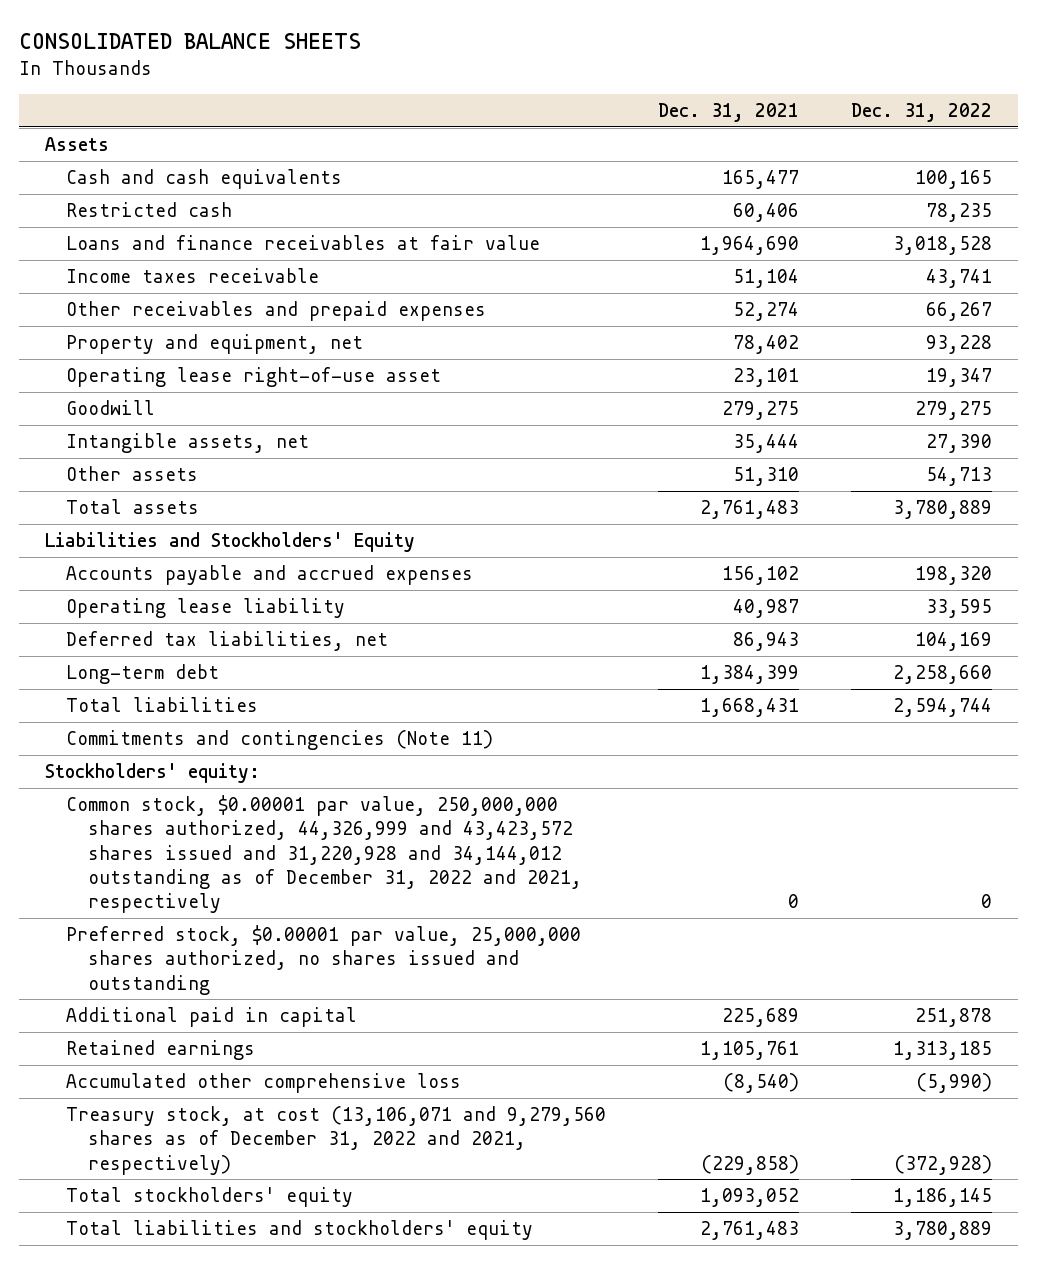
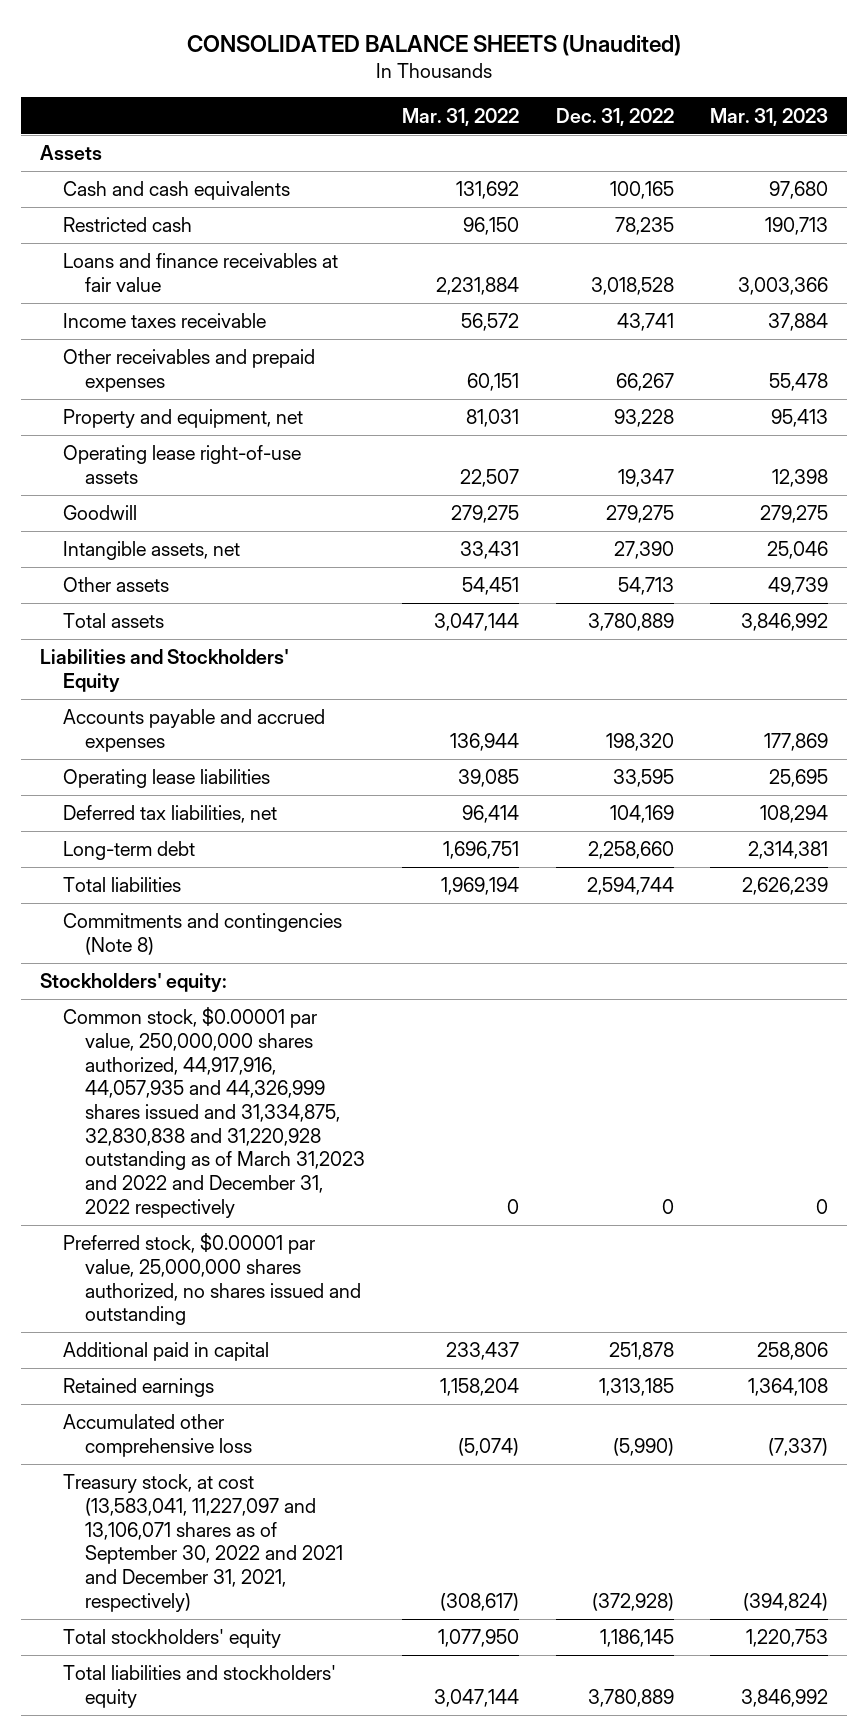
[18,32,361,49] CONSOLIDATED BALANCE SHEETS -> [187,34,682,56] CONSOLIDATED BALANCE SHEETS (Unaudited)
[658,102,800,122] Dec. 31, 2021 -> none
none -> [401,107,519,126] Mar. 31, 2022
none -> [710,107,829,126] Mar. 31, 2023
[66,366,442,387] Operating lease right-of-use asset -> [62,445,301,484] Operating lease right-of-use assets
[66,597,346,618] Operating lease liability -> [62,769,270,789] Operating lease liabilities
[66,729,494,750] Commitments and contingencies (Note 11) -> [62,913,342,955] Commitments and contingencies (Note 8)
[66,794,583,914] Common stock, $0.00001 par value, 250,000,000 shares authorized, 44,326,999 and 43,423,572 shares issued and 31,220,928 and 34,144,012 outstanding as of December 31, 2022 and 2021, respectively -> [62,1007,366,1218] Common stock, $0.00001 par value, 250,000,000 shares authorized, 44,917,916, 44,057,935 and 44,326,999 shares issued and 31,334,875, 32,830,838 and 31,220,928 outstanding as of March 31,2023 and 2022 and December 31, 2022 respectively
[66,1105,607,1175] Treasury stock, at cost (13,106,071 and 9,279,560 shares as of December 31, 2022 and 2021, respectively) -> [62,1474,344,1612] Treasury stock, at cost (13,583,041, 11,227,097 and 13,106,071 shares as of September 30, 2022 and 2021 and December 31, 2021, respectively)

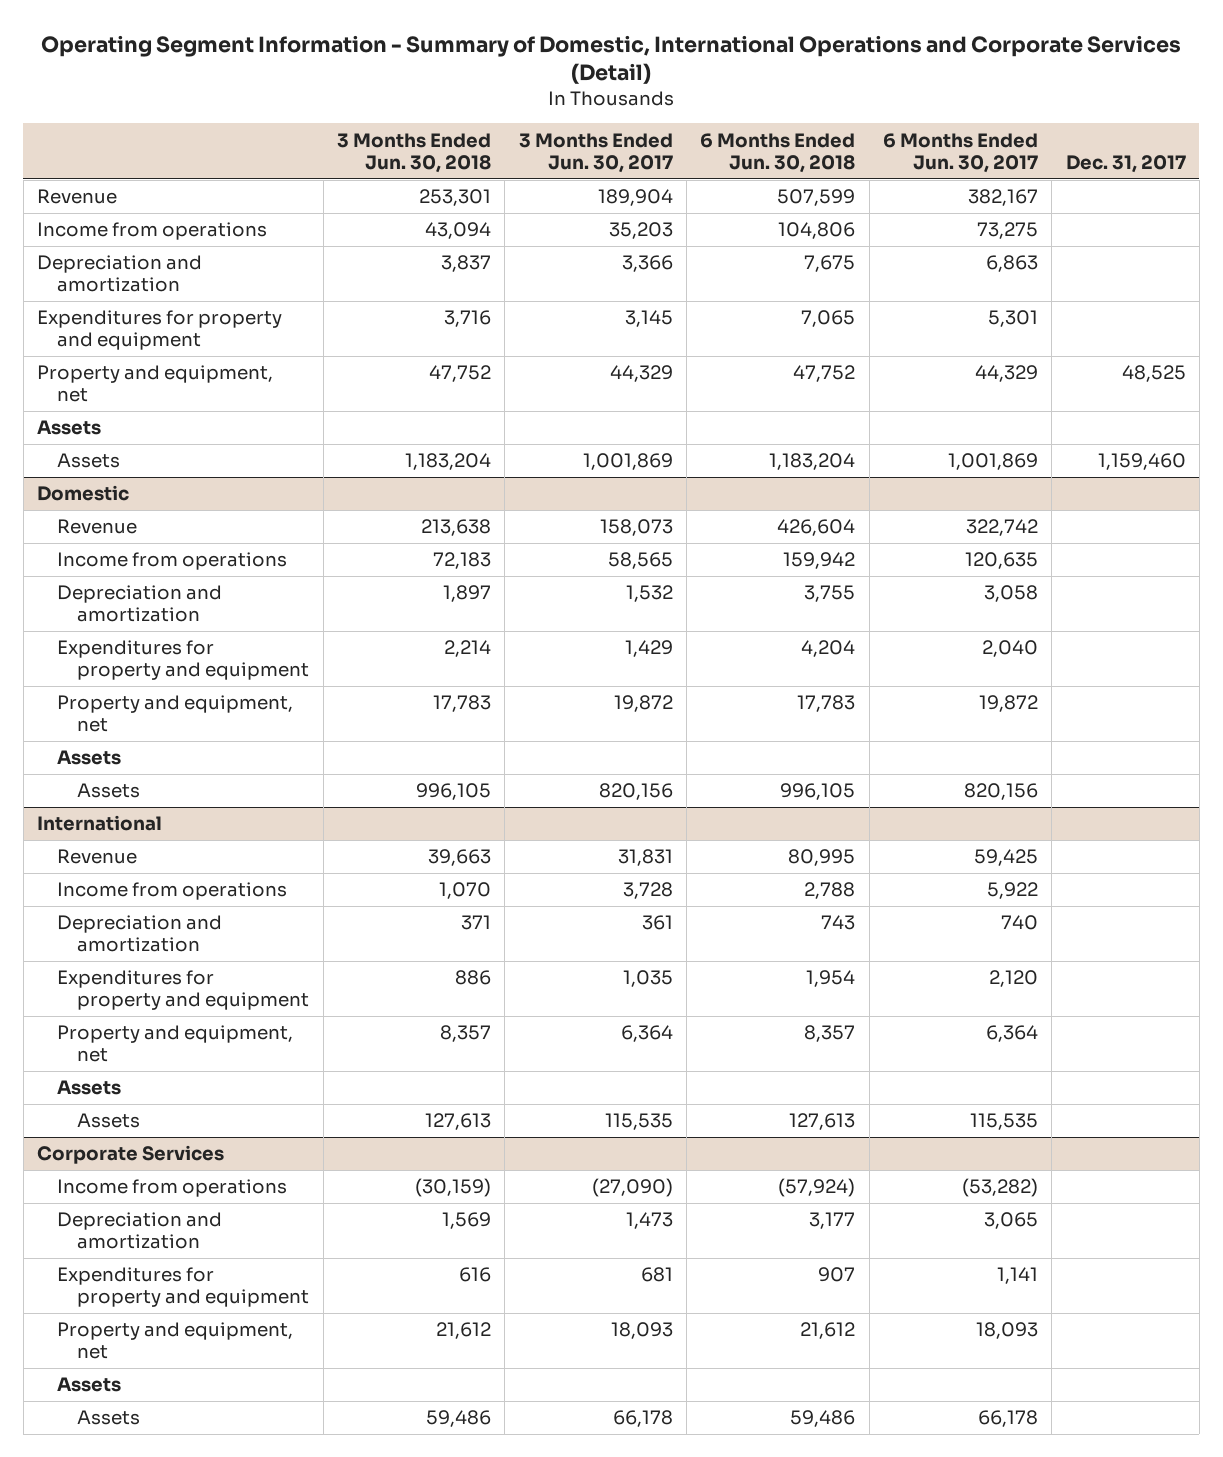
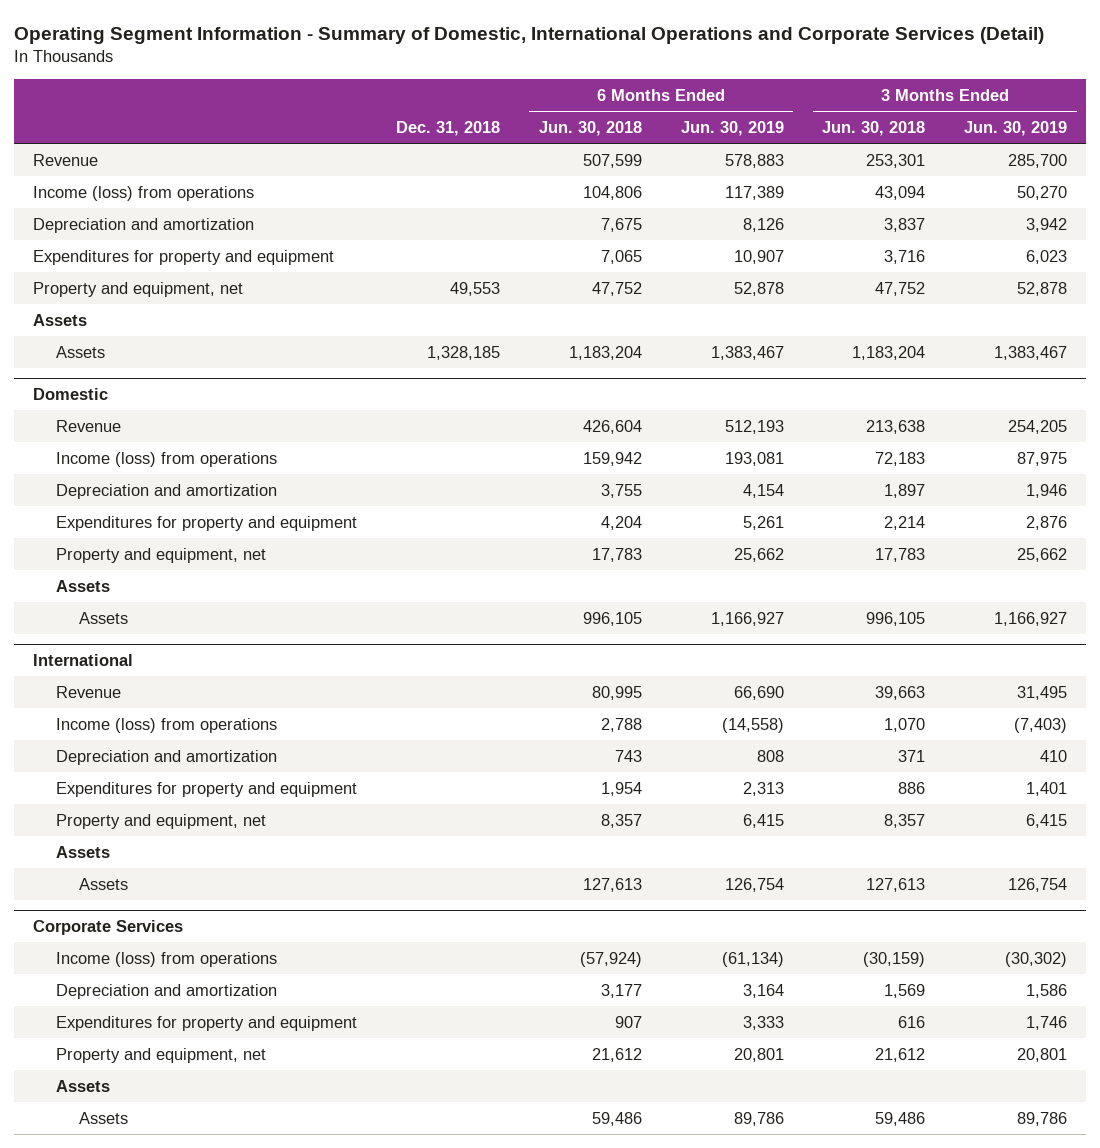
[518,132,673,173] 3 Months Ended Jun. 30, 2017 -> none
[882,132,1038,173] 6 Months Ended Jun. 30, 2017 -> none
[1065,154,1186,173] Dec. 31, 2017 -> none
none -> [395,120,500,136] Dec. 31, 2018
none -> [680,120,784,136] Jun. 30, 2019
none -> [964,120,1068,136] Jun. 30, 2019
[37,222,268,241] Income from operations -> [33,185,255,201] Income (loss) from operations
[57,552,288,571] Income from operations -> [56,451,278,467] Income (loss) from operations
[57,882,288,901] Income from operations -> [56,717,278,733] Income (loss) from operations
[57,1179,288,1198] Income from operations -> [56,951,278,967] Income (loss) from operations

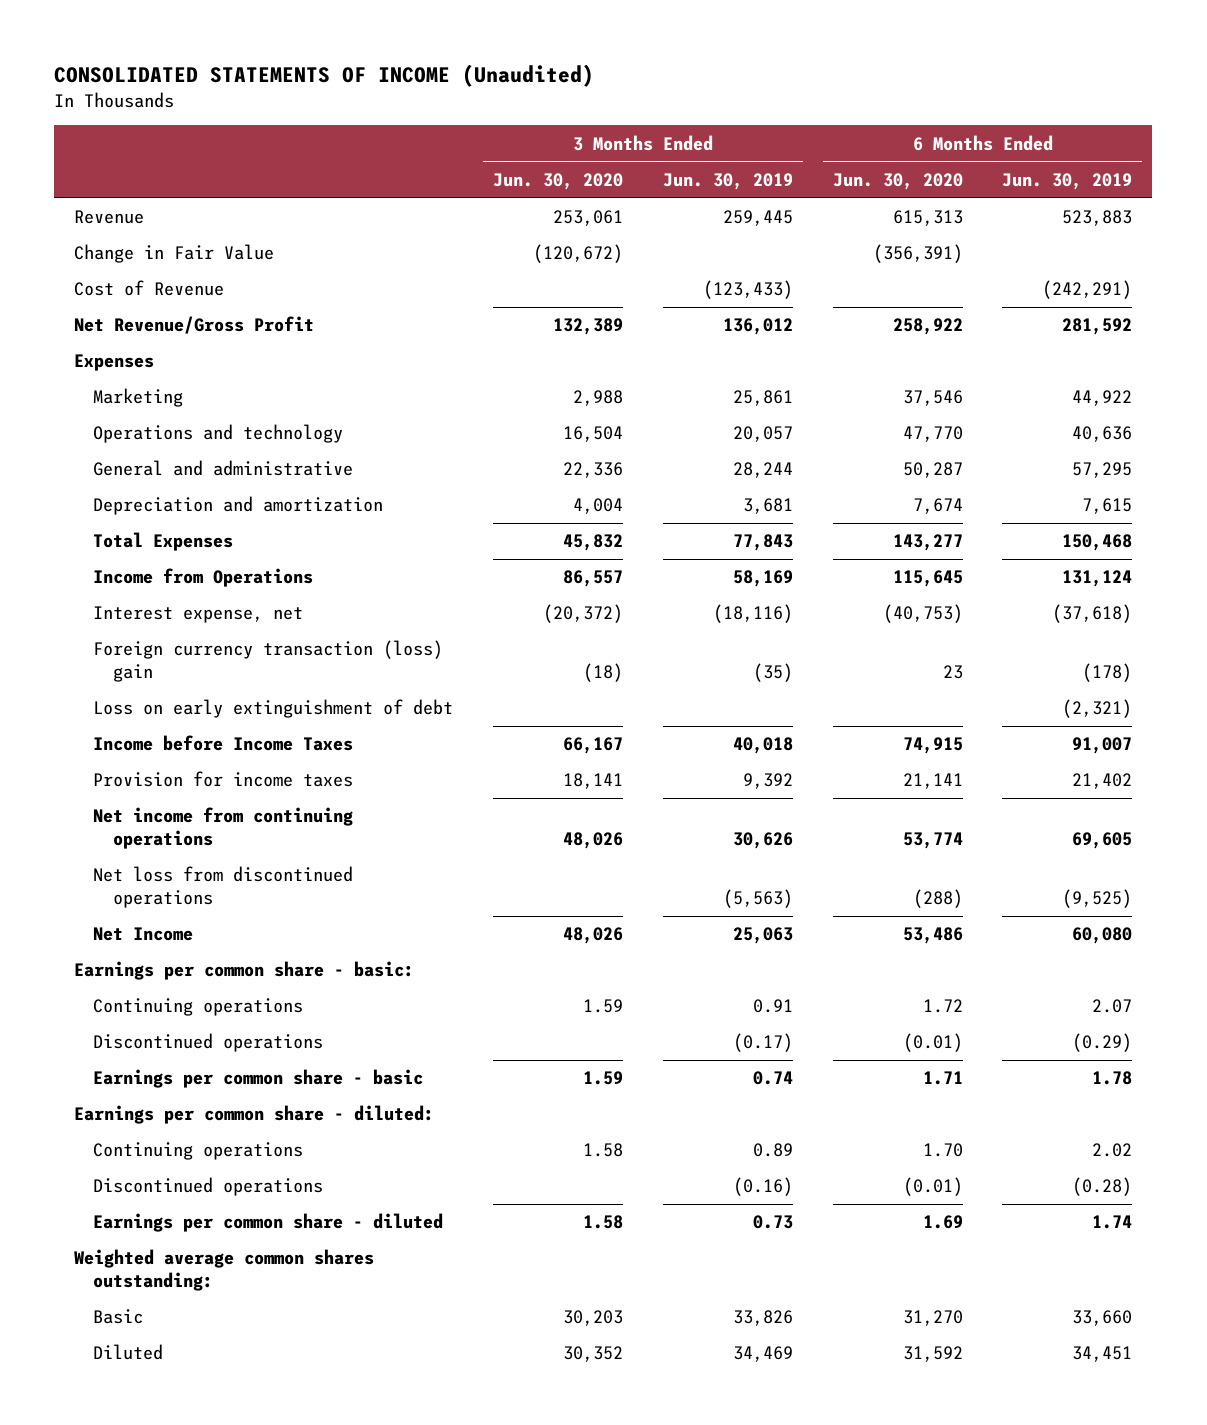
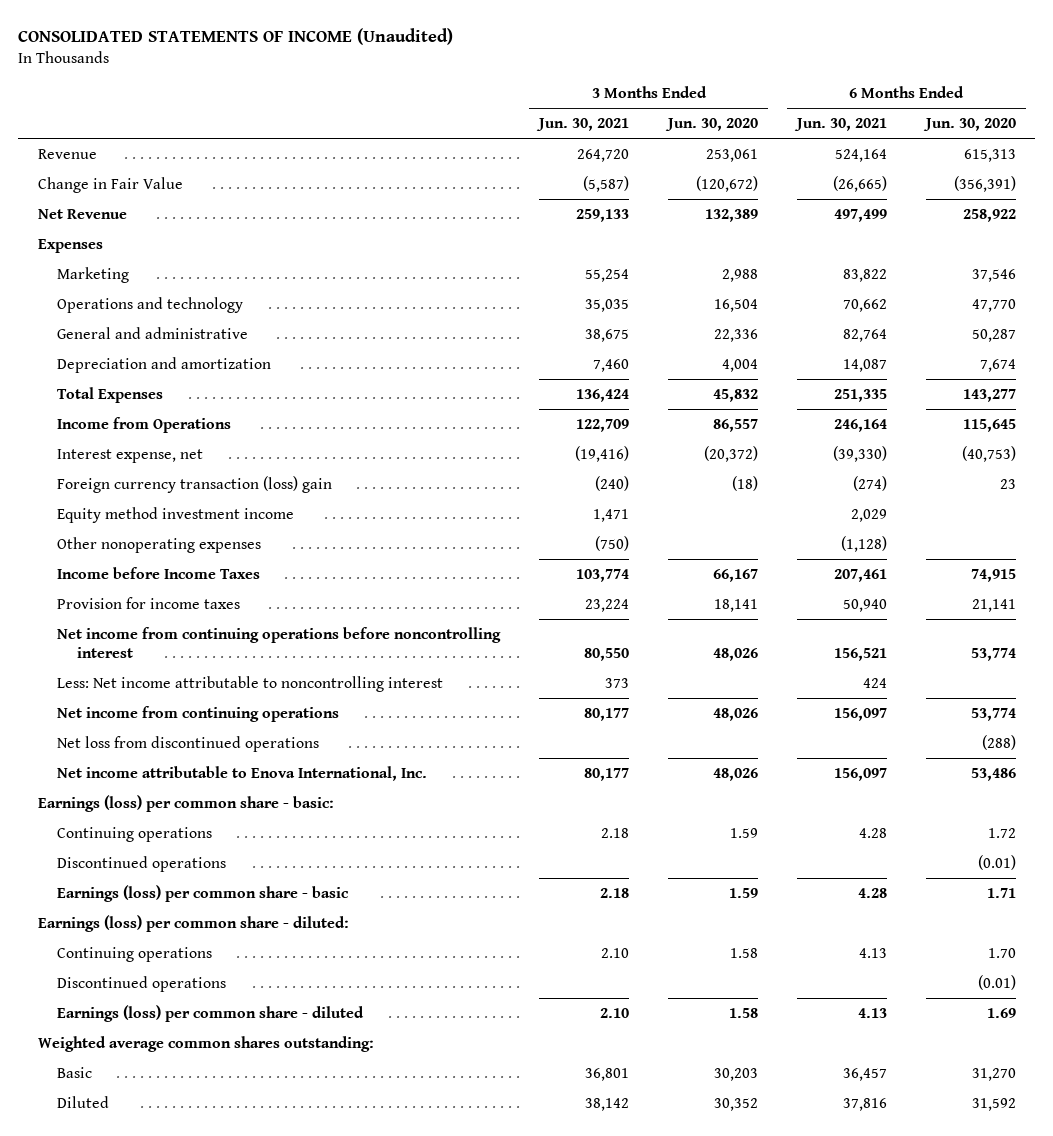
[662,172,793,190] Jun. 30, 2019 -> none
[1002,172,1133,190] Jun. 30, 2019 -> none
none -> [536,118,630,132] Jun. 30, 2021
none -> [793,118,887,132] Jun. 30, 2021
[74,280,225,297] Cost of Revenue -> none
[74,316,315,335] Net Revenue/Gross Profit -> [37,208,127,219] Net Revenue
[93,699,454,719] Loss on early extinguishment of debt -> none
none -> [57,506,295,523] Equity method investment income
none -> [57,536,262,553] Other nonoperating expenses
none -> [57,626,502,658] Net income from continuing operations before noncontrolling interest
none -> [57,675,444,692] Less: Net income attributable to noncontrolling interest
[93,927,194,942] Net Income -> [57,765,428,781] Net income attributable to Enova International, Inc.
[74,961,415,981] Earnings per common share - basic: -> [37,794,334,812] Earnings (loss) per common share - basic:
[93,1069,424,1089] Earnings per common share - basic -> [57,884,350,902] Earnings (loss) per common share - basic
[74,1105,435,1125] Earnings per common share - diluted: -> [37,914,349,932] Earnings (loss) per common share - diluted:
[93,1213,444,1233] Earnings per common share - diluted -> [57,1004,365,1022] Earnings (loss) per common share - diluted

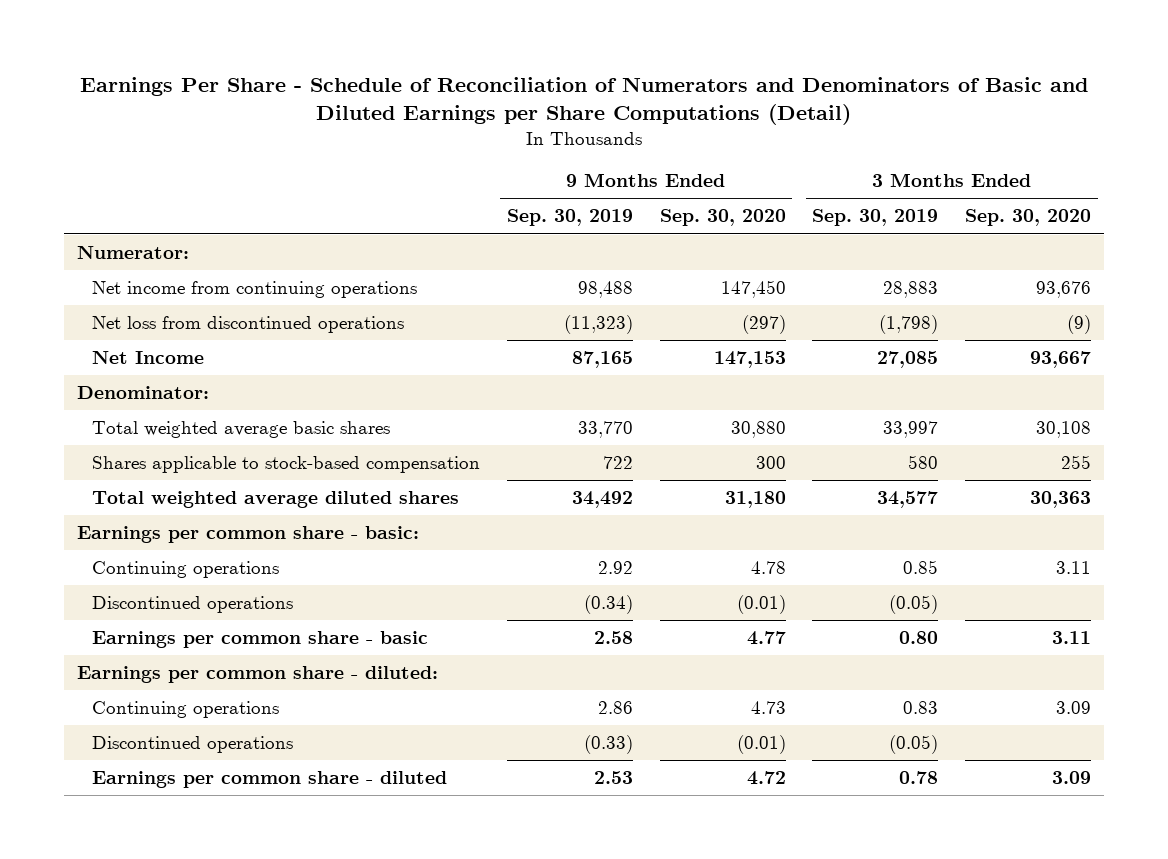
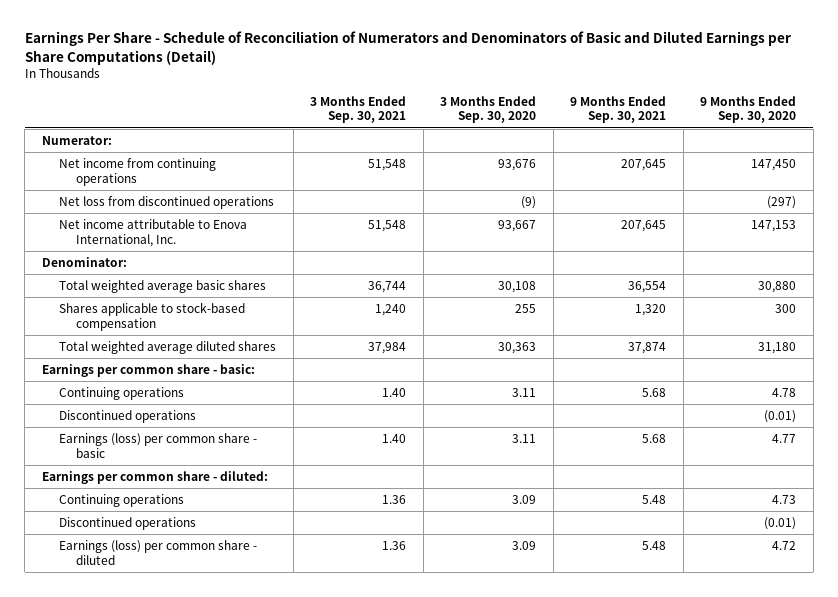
[507,209,634,227] Sep. 30, 2019 -> none
[812,209,939,227] Sep. 30, 2019 -> none
none -> [310,95,407,124] 3 Months Ended Sep. 30, 2021
none -> [570,95,667,124] 9 Months Ended Sep. 30, 2021
[92,350,205,364] Net Income -> [59,218,248,247] Net income attributable to Enova International, Inc.
[92,630,429,648] Earnings per common share - basic -> [59,432,258,458] Earnings (loss) per common share - basic
[92,770,448,788] Earnings per common share - diluted -> [59,539,258,565] Earnings (loss) per common share - diluted

